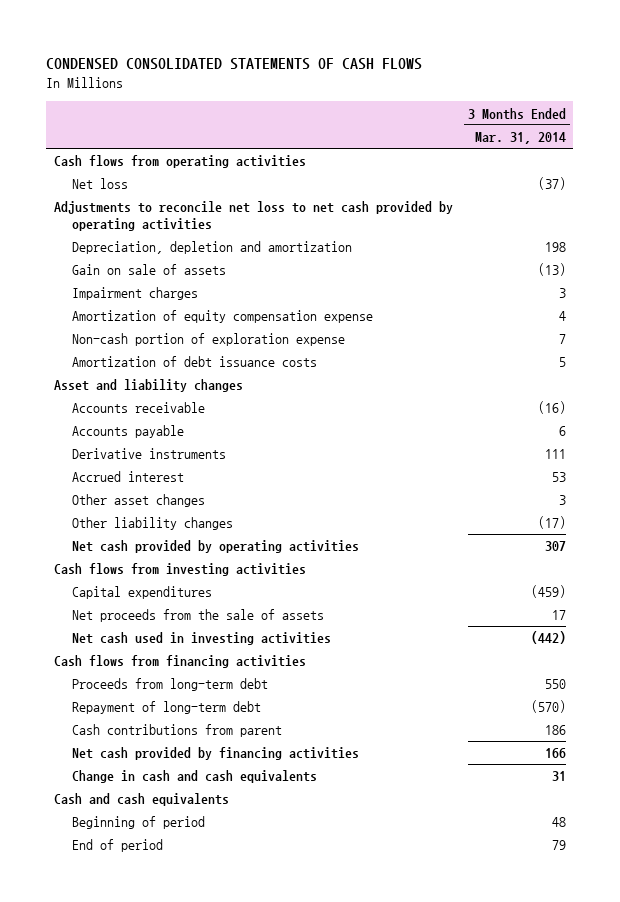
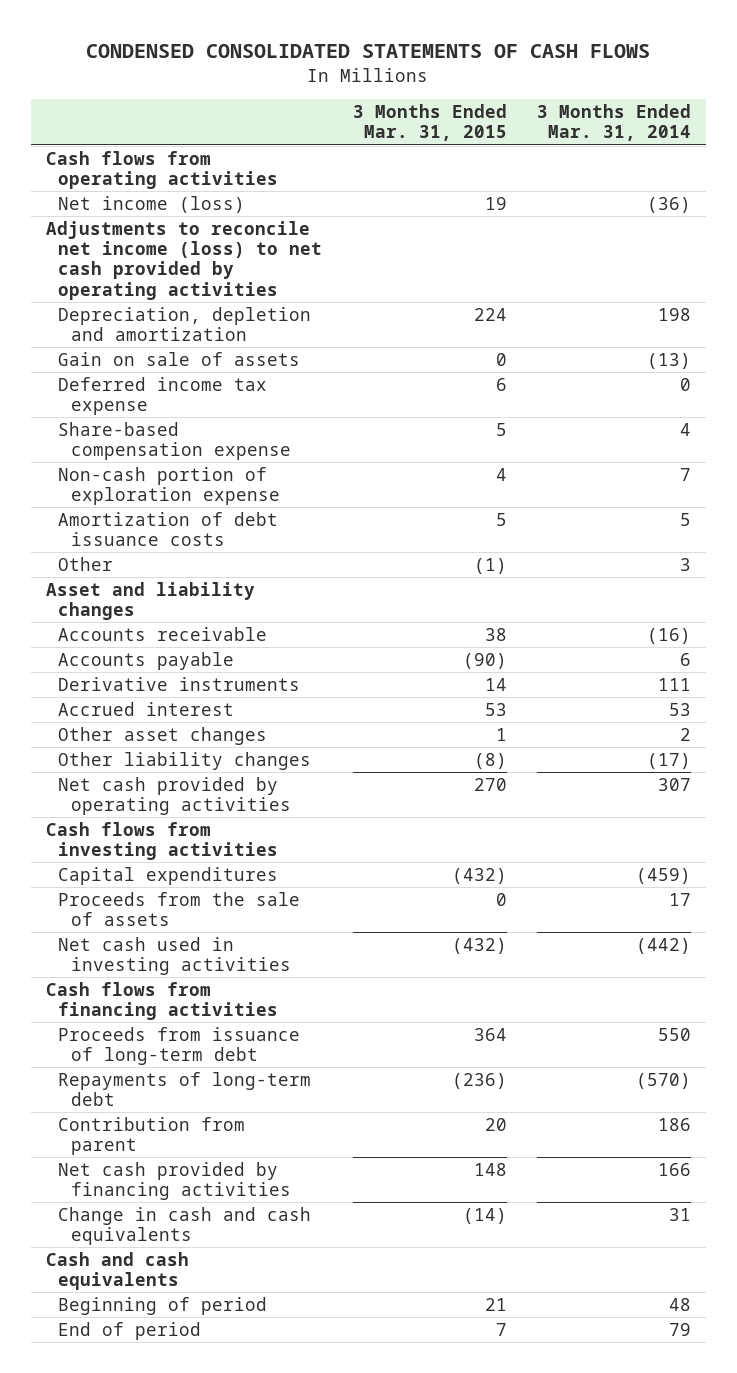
none -> [352,104,507,142] 3 Months Ended Mar. 31, 2015
[72,178,129,190] Net loss -> [58,195,246,213] Net income (loss)
[537,177,566,191] (37) -> [646,196,691,213] (36)
[53,201,453,232] Adjustments to reconcile net loss to net cash provided by operating activities -> [45,220,323,300] Adjustments to reconcile net income (loss) to net cash provided by operating activities
[72,287,199,301] Impairment charges -> none
none -> [58,376,268,416] Deferred income tax expense
[72,310,374,324] Amortization of equity compensation expense -> [58,421,291,461] Share-based compensation expense
none -> [58,556,114,571] Other
[558,495,566,506] 3 -> [679,727,691,741] 2
[72,609,325,623] Net proceeds from the sale of assets -> [58,891,301,927] Proceeds from the sale of assets
[72,678,269,692] Proceeds from long-term debt -> [58,1026,301,1066] Proceeds from issuance of long-term debt
[72,701,262,715] Repayment of long-term debt -> [58,1071,312,1107] Repayments of long-term debt
[72,724,283,738] Cash contributions from parent -> [58,1116,246,1156] Contribution from parent

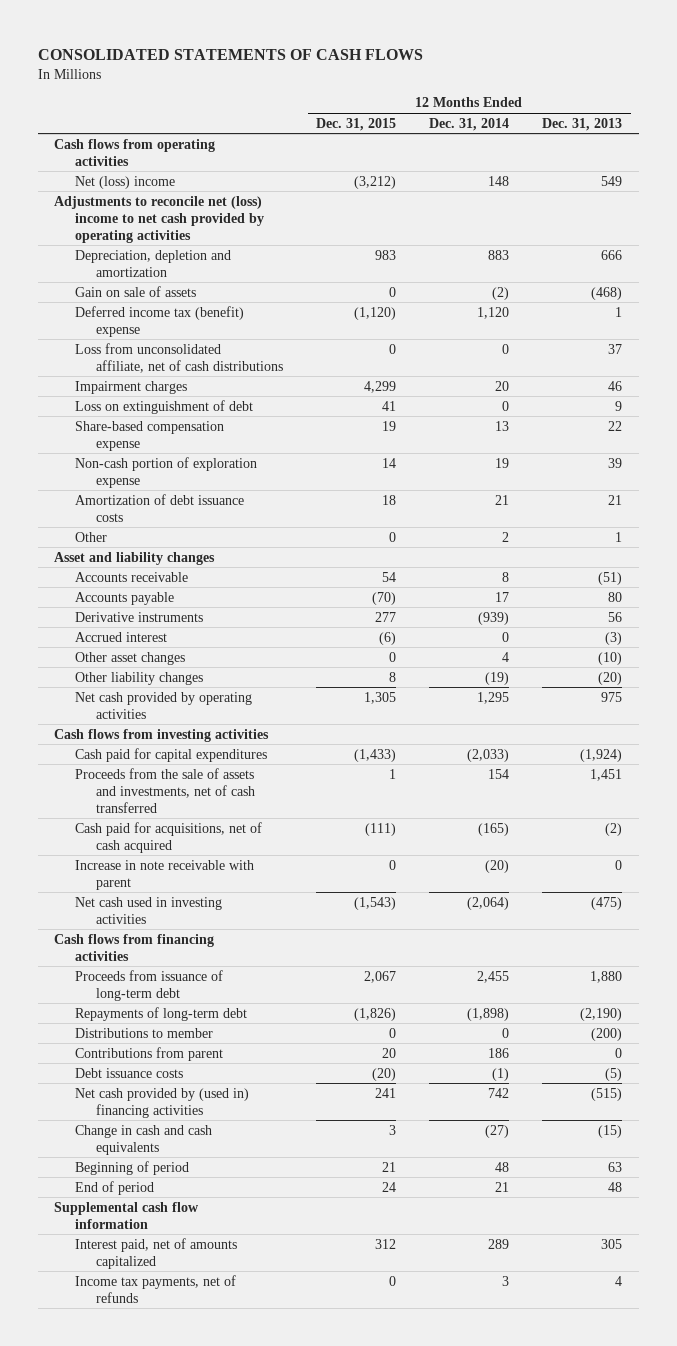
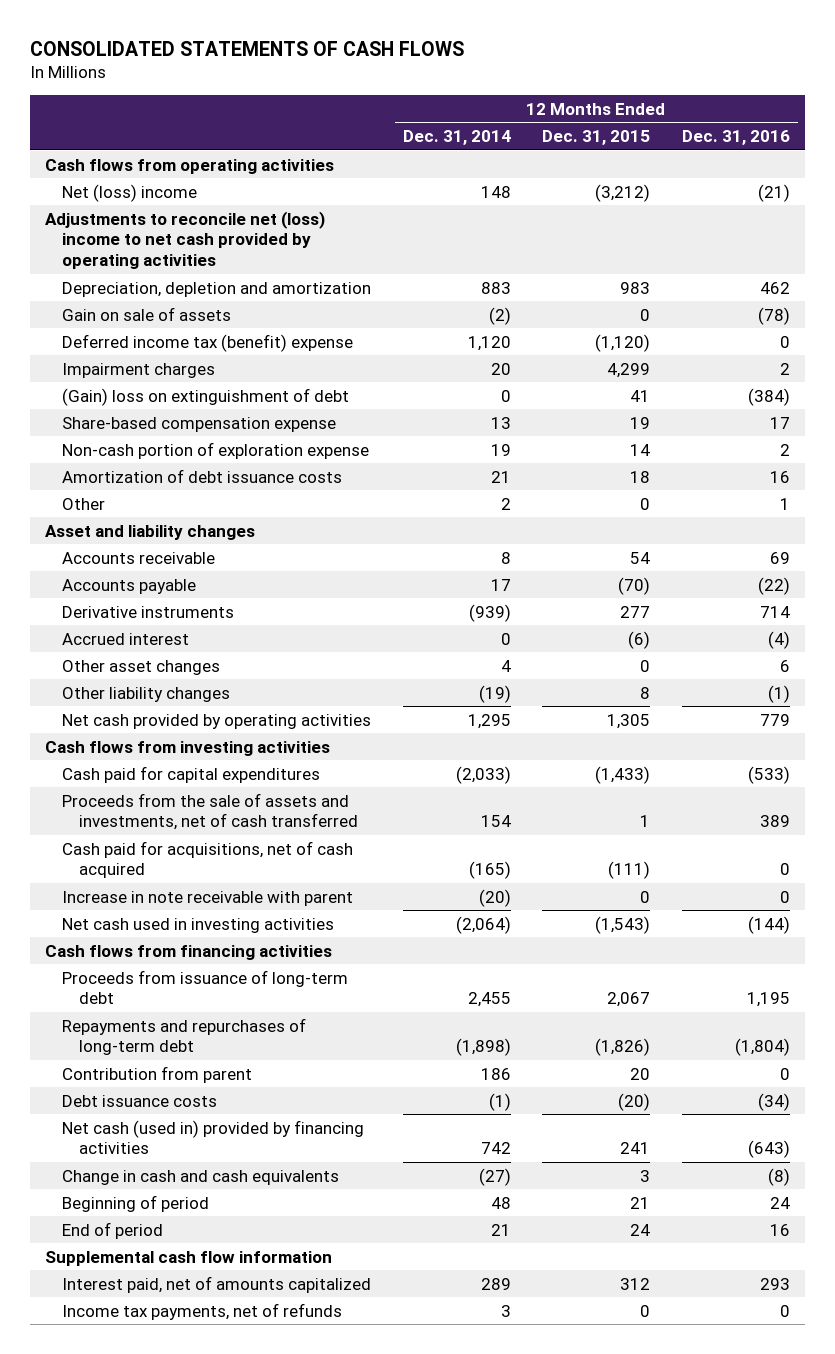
[542,117,623,131] Dec. 31, 2013 -> none
none -> [681,130,790,146] Dec. 31, 2016
[75,342,284,373] Loss from unconsolidated affiliate, net of cash distributions -> none
[75,399,254,414] Loss on extinguishment of debt -> [62,387,350,406] (Gain) loss on extinguishment of debt
[75,1027,214,1038] Distributions to member -> none
[75,1006,248,1021] Repayments of long-term debt -> [62,1017,307,1056] Repayments and repurchases of long-term debt
[75,1046,224,1061] Contributions from parent -> [62,1065,253,1083] Contribution from parent
[75,1087,250,1118] Net cash provided by (used in) financing activities -> [62,1119,365,1155] Net cash (used in) provided by financing activities

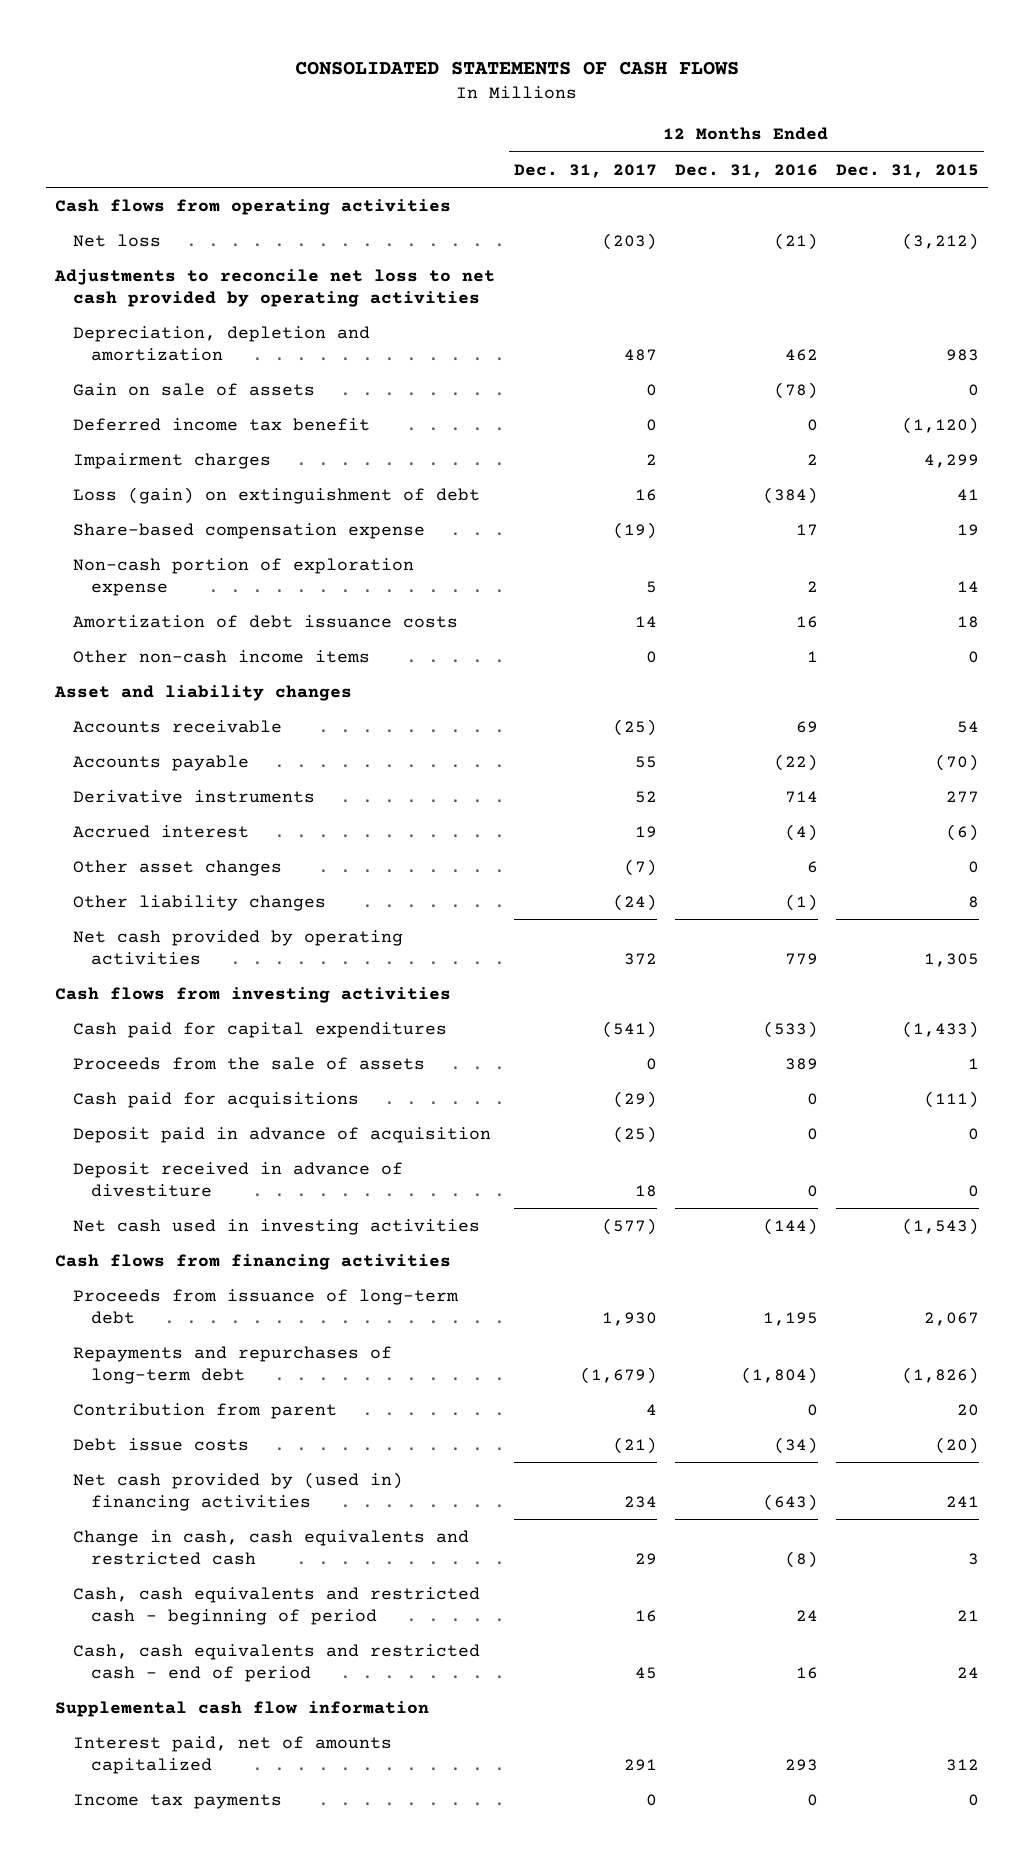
[402,130,511,146] Dec. 31, 2014 -> none
none -> [513,163,657,178] Dec. 31, 2017
[62,183,198,202] Net (loss) income -> [73,233,162,247] Net loss
[45,210,326,269] Adjustments to reconcile net (loss) income to net cash provided by operating activities -> [54,268,496,307] Adjustments to reconcile net loss to net cash provided by operating activities
[62,333,354,352] Deferred income tax (benefit) expense -> [73,417,371,431] Deferred income tax benefit
[62,387,350,406] (Gain) loss on extinguishment of debt -> [73,486,481,504] Loss (gain) on extinguishment of debt
[62,497,106,510] Other -> [73,649,371,663] Other non-cash income items
[62,890,354,906] Increase in note receivable with parent -> none
[62,792,359,831] Proceeds from the sale of assets and investments, net of cash transferred -> [73,1056,426,1070] Proceeds from the sale of assets
[62,840,354,879] Cash paid for acquisitions, net of cash acquired -> [73,1091,360,1108] Cash paid for acquisitions
none -> [73,1126,492,1143] Deposit paid in advance of acquisition
none -> [73,1161,404,1197] Deposit received in advance of divestiture
[62,1094,218,1107] Debt issuance costs -> [73,1437,250,1451] Debt issue costs
[62,1119,365,1155] Net cash (used in) provided by financing activities -> [73,1471,404,1511] Net cash provided by (used in) financing activities
[62,1169,340,1185] Change in cash and cash equivalents -> [73,1529,470,1565] Change in cash, cash equivalents and restricted cash
[62,1194,210,1212] Beginning of period -> [73,1586,481,1625] Cash, cash equivalents and restricted cash - beginning of period
[62,1221,164,1239] End of period -> [73,1643,481,1682] Cash, cash equivalents and restricted cash - end of period
[62,1302,343,1320] Income tax payments, net of refunds -> [73,1793,283,1809] Income tax payments

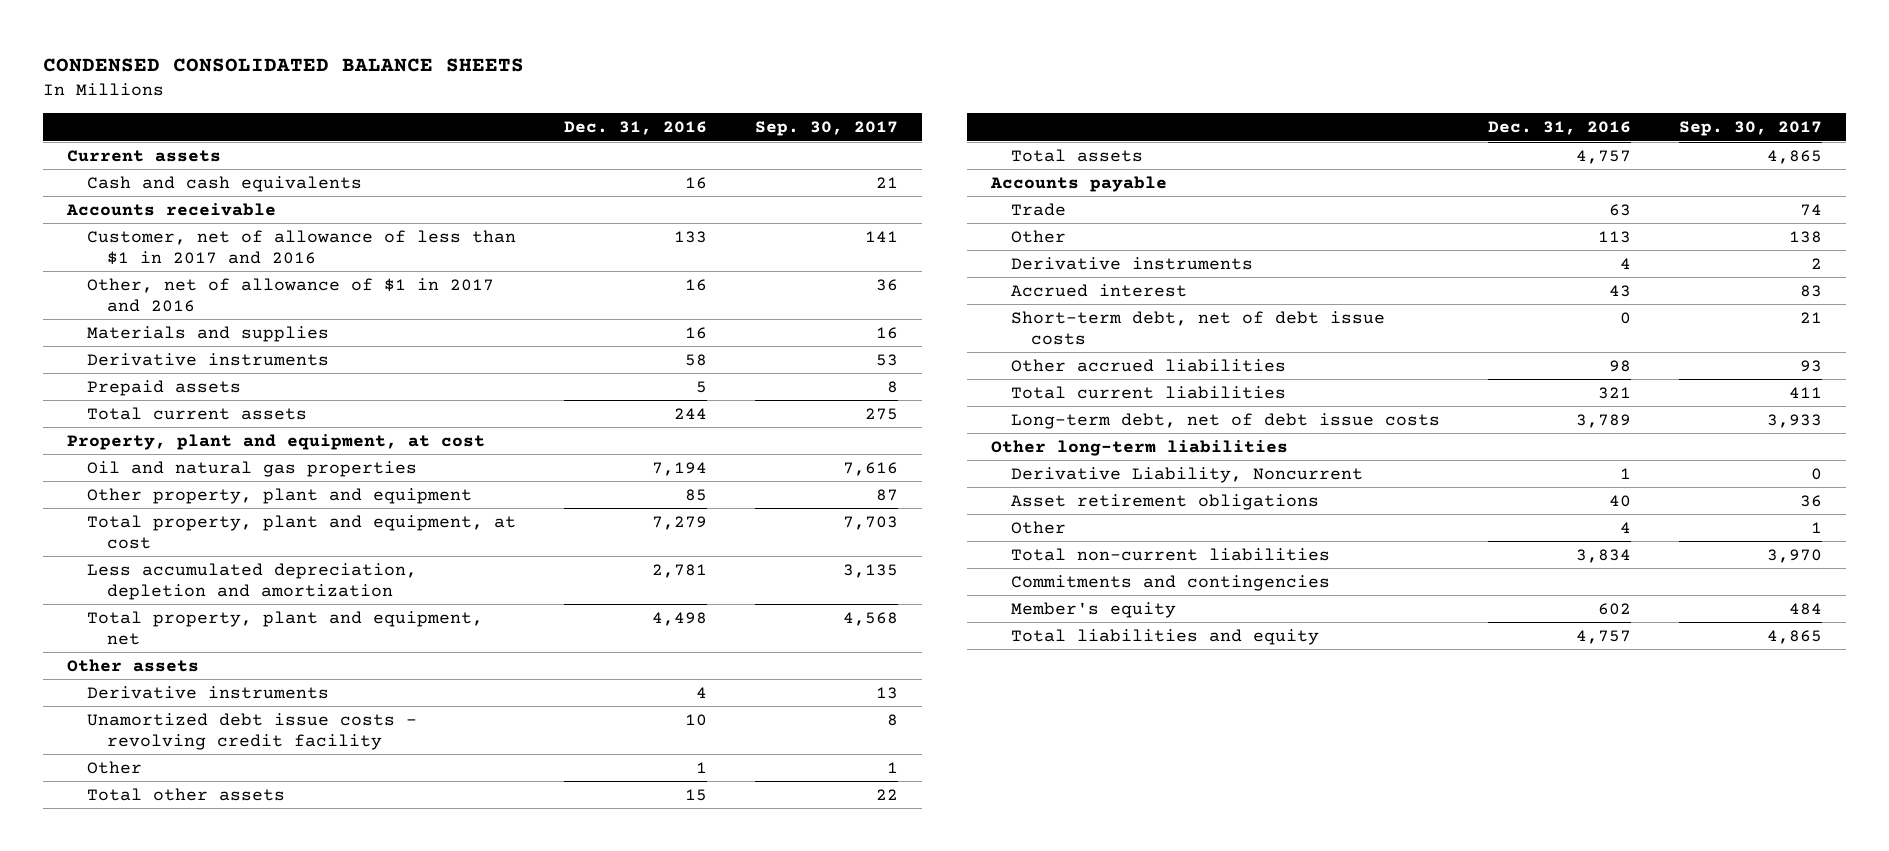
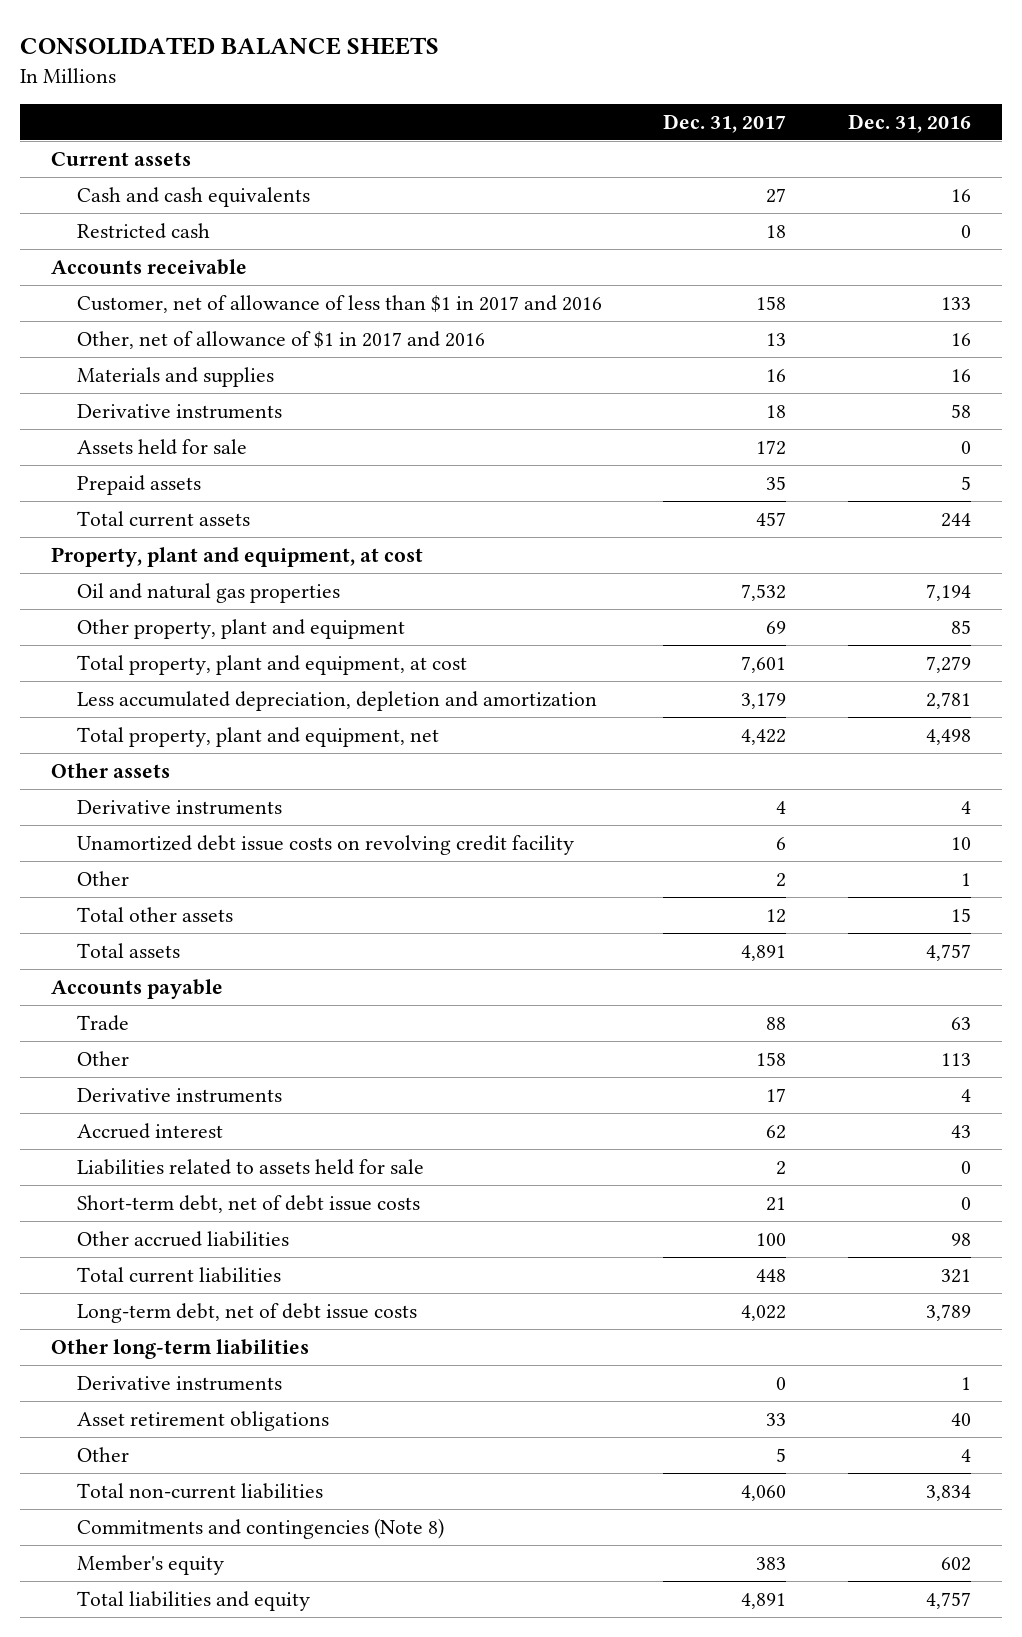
[42,57,524,72] CONDENSED CONSOLIDATED BALANCE SHEETS -> [20,36,440,55] CONSOLIDATED BALANCE SHEETS
[754,121,898,137] Sep. 30, 2017 -> none
none -> [663,114,787,134] Dec. 31, 2017
none -> [76,222,210,239] Restricted cash
none -> [76,438,247,455] Assets held for sale
[86,712,417,750] Unamortized debt issue costs - revolving credit facility -> [76,834,574,855] Unamortized debt issue costs on revolving credit facility
none -> [76,1158,424,1175] Liabilities related to assets held for sale
[1011,466,1364,483] Derivative Liability, Noncurrent -> [76,1375,282,1391] Derivative instruments
[1011,574,1331,591] Commitments and contingencies -> [76,1517,444,1539] Commitments and contingencies (Note 8)

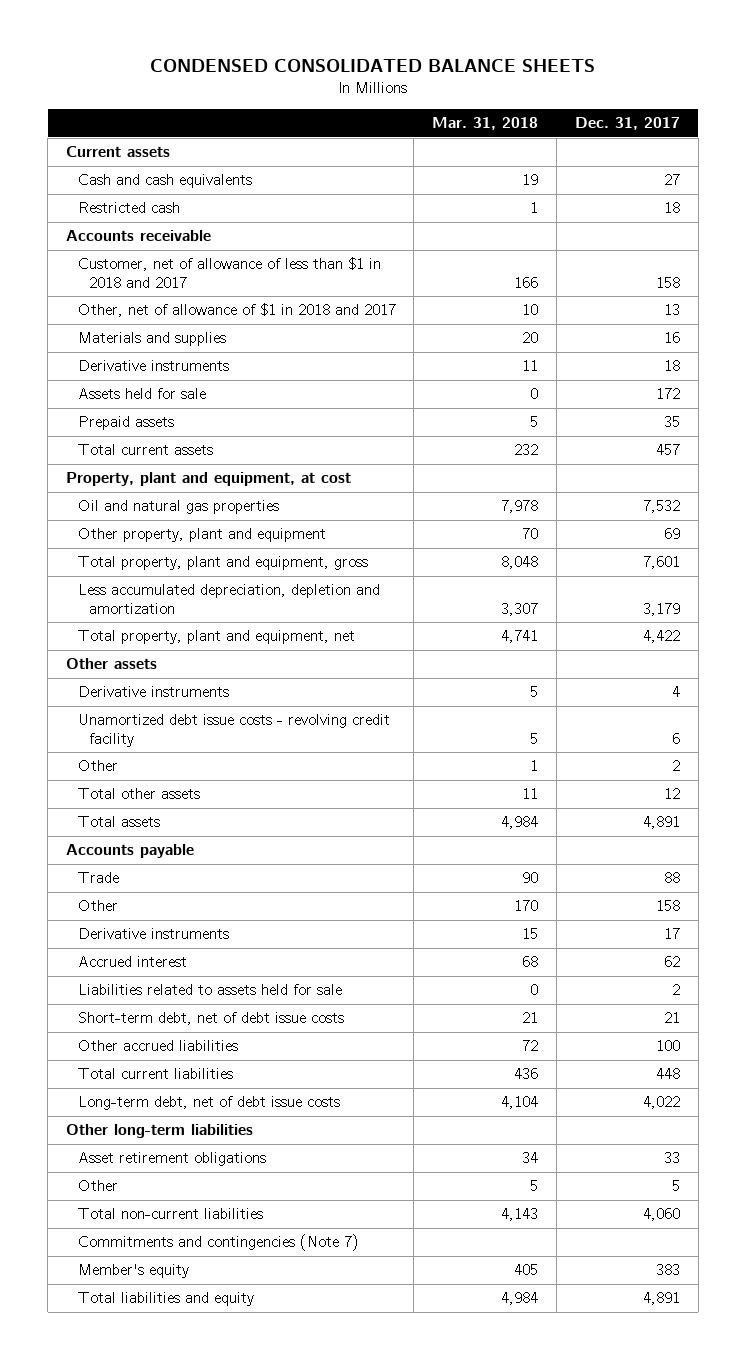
[20,36,440,55] CONSOLIDATED BALANCE SHEETS -> [149,59,595,73] CONDENSED CONSOLIDATED BALANCE SHEETS
[847,114,971,134] Dec. 31, 2016 -> none
none -> [432,117,539,131] Mar. 31, 2018
[76,294,602,313] Customer, net of allowance of less than $1 in 2017 and 2016 -> [77,257,381,288] Customer, net of allowance of less than $1 in 2018 and 2017
[76,330,485,349] Other, net of allowance of $1 in 2017 and 2016 -> [77,303,396,318] Other, net of allowance of $1 in 2018 and 2017
[76,654,467,675] Total property, plant and equipment, at cost -> [77,556,368,571] Total property, plant and equipment, gross
[76,834,574,855] Unamortized debt issue costs on revolving credit facility -> [77,714,390,747] Unamortized debt issue costs - revolving credit facility
[76,1375,282,1391] Derivative instruments -> none
[76,1517,444,1539] Commitments and contingencies (Note 8) -> [77,1234,359,1252] Commitments and contingencies (Note 7)

